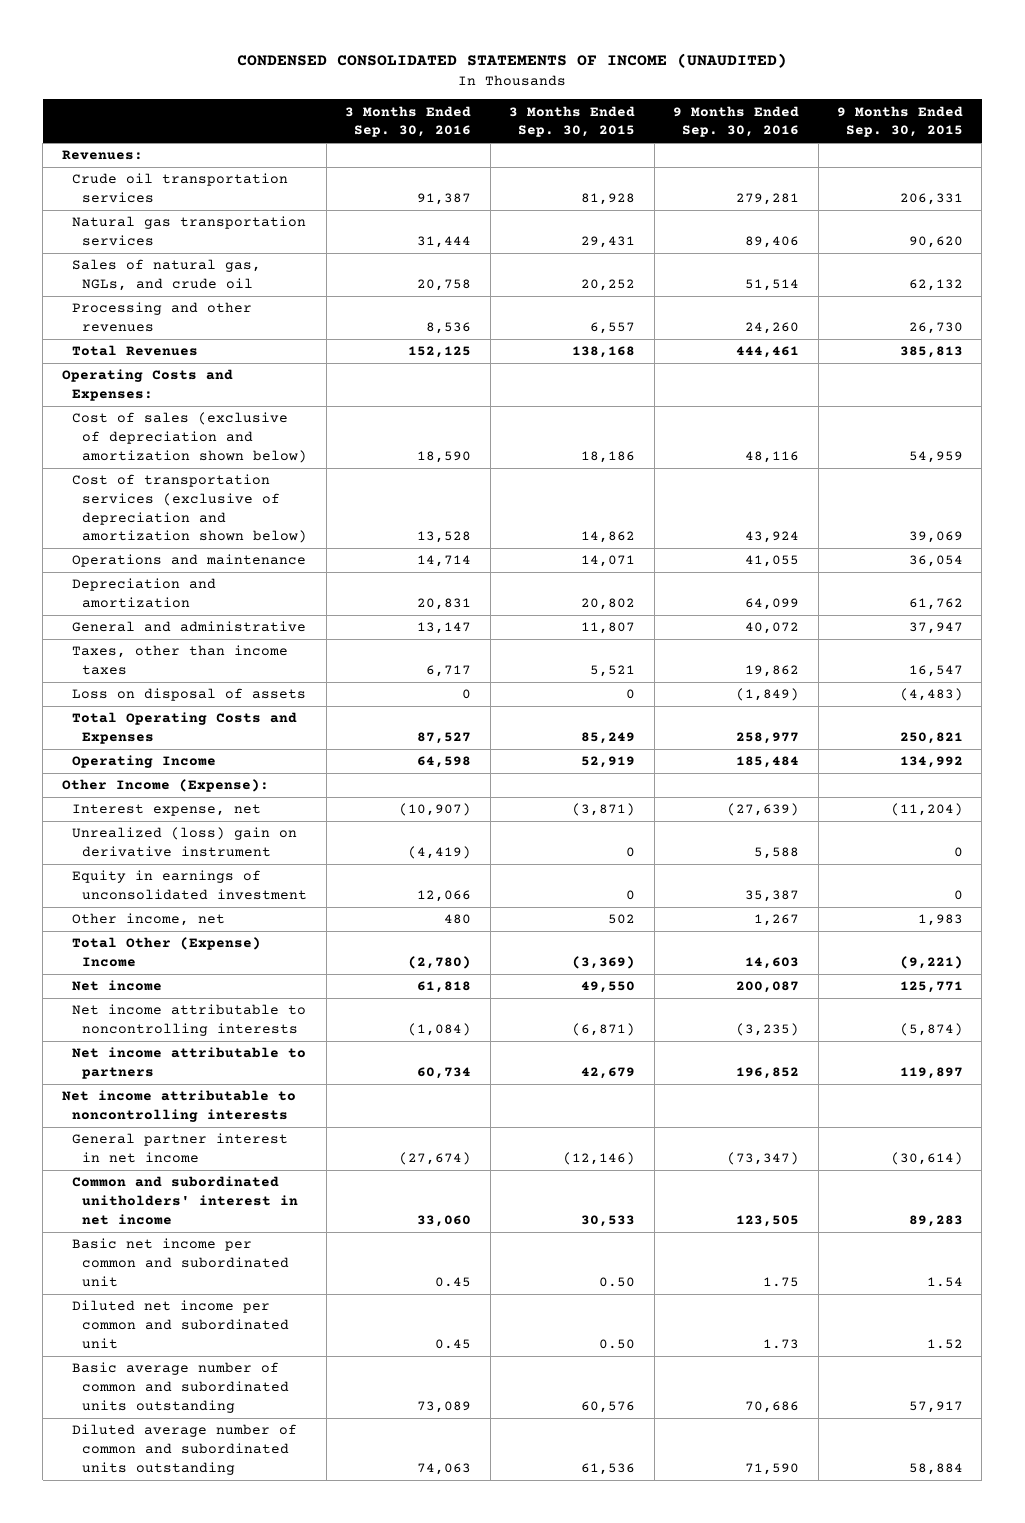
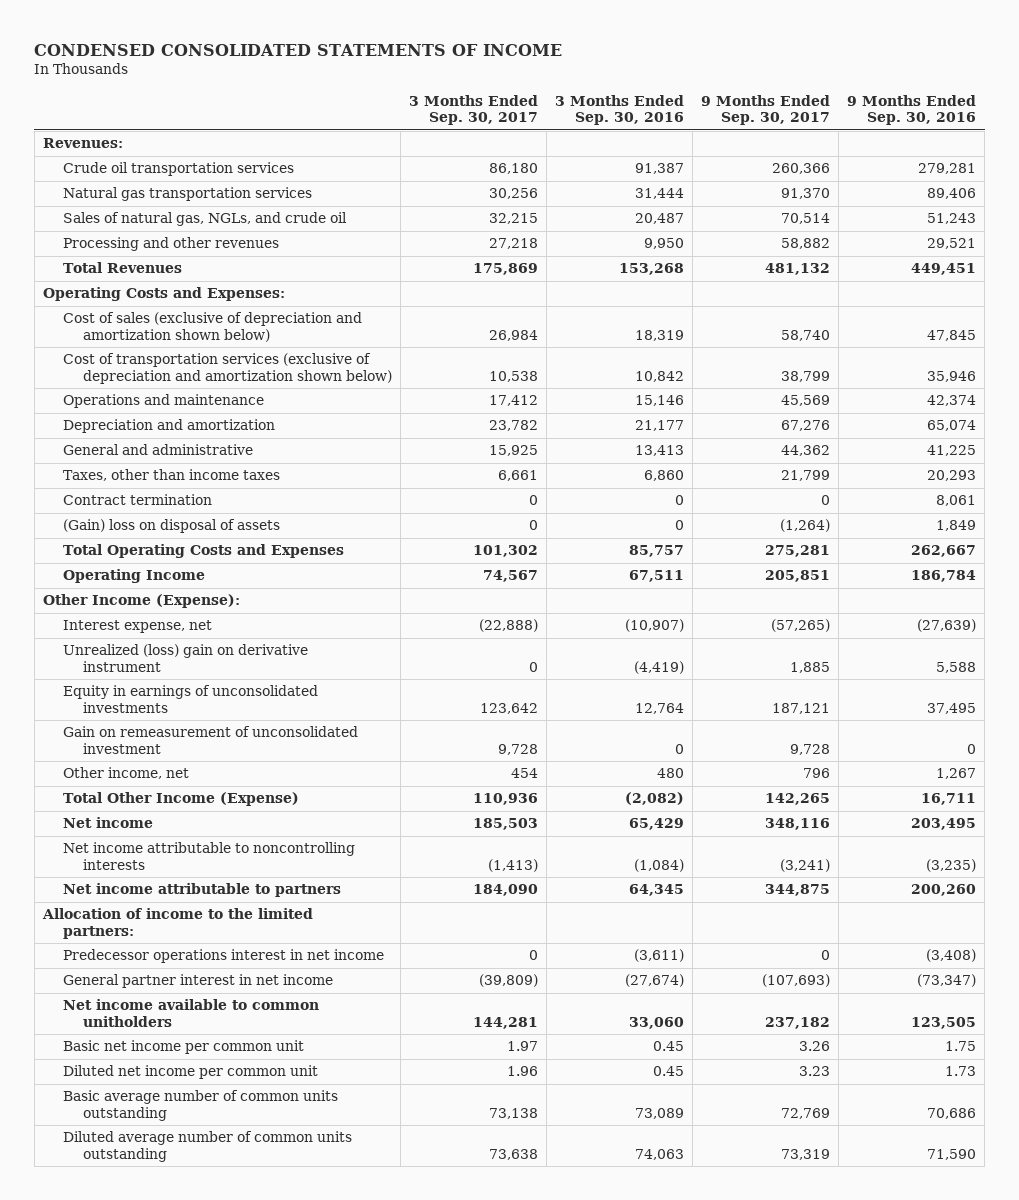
[237,53,788,69] CONDENSED CONSOLIDATED STATEMENTS OF INCOME (UNAUDITED) -> [34,43,563,56] CONDENSED CONSOLIDATED STATEMENTS OF INCOME
[509,105,636,138] 3 Months Ended Sep. 30, 2015 -> none
[836,105,963,138] 9 Months Ended Sep. 30, 2015 -> none
none -> [408,94,538,126] 3 Months Ended Sep. 30, 2017
none -> [701,94,831,126] 9 Months Ended Sep. 30, 2017
[417,279,472,292] 20,758 -> [634,213,684,225] 20,487
[745,279,800,292] 51,514 -> [927,213,977,225] 51,243
[426,322,472,335] 8,536 -> [643,238,684,250] 9,950
[745,322,800,335] 24,260 -> [927,238,977,250] 29,521
[408,346,472,359] 152,125 -> [618,263,684,276] 153,268
[736,346,800,359] 444,461 -> [911,263,977,276] 449,451
[417,450,472,463] 18,590 -> [634,330,684,342] 18,319
[745,450,800,463] 48,116 -> [927,330,977,342] 47,845
[417,531,472,544] 13,528 -> [634,371,684,383] 10,842
[745,531,800,544] 43,924 -> [927,371,977,383] 35,946
[417,555,472,568] 14,714 -> [634,395,684,407] 15,146
[745,555,800,568] 41,055 -> [927,395,977,407] 42,374
[417,598,472,611] 20,831 -> [634,420,684,432] 21,177
[745,598,800,611] 64,099 -> [927,420,977,432] 65,074
[417,622,472,635] 13,147 -> [634,445,684,457] 13,413
[745,622,800,635] 40,072 -> [927,445,977,457] 41,225
[426,665,472,678] 6,717 -> [643,470,684,482] 6,860
[745,665,800,678] 19,862 -> [927,470,977,482] 20,293
none -> [62,494,212,506] Contract termination
[71,688,306,702] Loss on disposal of assets -> [62,519,280,534] (Gain) loss on disposal of assets
[736,688,800,702] (1,849) -> [936,520,977,532] 1,849
[417,732,472,745] 87,527 -> [628,545,684,558] 85,757
[736,732,800,745] 258,977 -> [911,545,977,558] 262,667
[417,756,472,769] 64,598 -> [628,570,684,583] 67,511
[736,756,800,769] 185,484 -> [911,570,977,583] 186,784
[71,870,308,901] Equity in earnings of unconsolidated investment -> [62,685,318,714] Equity in earnings of unconsolidated investments
[417,890,472,903] 12,066 -> [634,703,684,715] 12,764
[745,890,800,903] 35,387 -> [927,703,977,715] 37,495
none -> [62,726,358,755] Gain on remeasurement of unconsolidated investment
[71,937,261,968] Total Other (Expense) Income -> [62,792,299,807] Total Other Income (Expense)
[408,956,472,970] (2,780) -> [624,792,684,806] (2,082)
[745,957,800,970] 14,603 -> [921,793,977,806] 16,711
[417,981,472,994] 61,818 -> [628,818,684,831] 65,429
[736,981,800,994] 200,087 -> [911,818,977,831] 203,495
[417,1067,472,1080] 60,734 -> [628,884,684,897] 64,345
[736,1067,800,1080] 196,852 -> [911,884,977,897] 200,260
[61,1090,296,1123] Net income attributable to noncontrolling interests -> [42,908,314,940] Allocation of income to the limited partners:
none -> [62,949,384,964] Predecessor operations interest in net income
[71,1176,299,1225] Common and subordinated unitholders' interest in net income -> [62,999,319,1028] Net income available to common unitholders
[71,1238,290,1287] Basic net income per common and subordinated unit -> [62,1040,304,1055] Basic net income per common unit
[71,1300,290,1349] Diluted net income per common and subordinated unit -> [62,1065,318,1080] Diluted net income per common unit
[71,1362,290,1413] Basic average number of common and subordinated units outstanding -> [62,1090,338,1122] Basic average number of common units outstanding
[71,1424,297,1475] Diluted average number of common and subordinated units outstanding -> [62,1131,352,1163] Diluted average number of common units outstanding

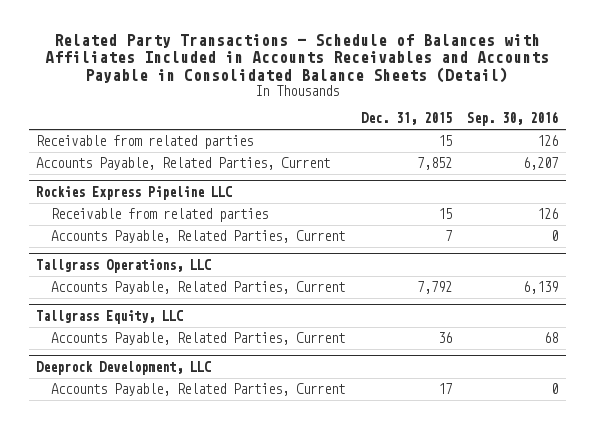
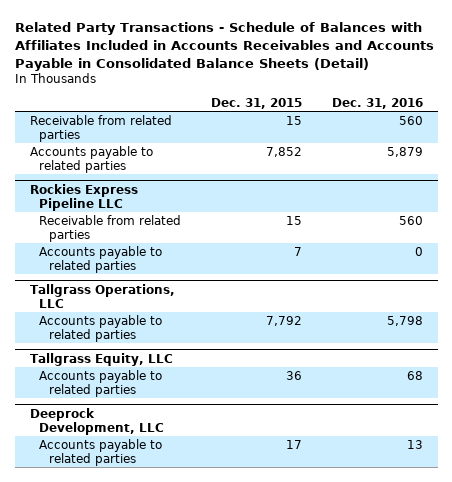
[467,111,559,127] Sep. 30, 2016 -> none
none -> [331,97,423,109] Dec. 31, 2016
[36,157,331,171] Accounts Payable, Related Parties, Current -> [29,145,153,173] Accounts payable to related parties
[51,230,346,244] Accounts Payable, Related Parties, Current -> [39,245,163,273] Accounts payable to related parties
[51,281,346,295] Accounts Payable, Related Parties, Current -> [39,314,163,342] Accounts payable to related parties
[51,332,346,346] Accounts Payable, Related Parties, Current -> [39,369,163,397] Accounts payable to related parties
[51,383,346,397] Accounts Payable, Related Parties, Current -> [39,438,163,466] Accounts payable to related parties

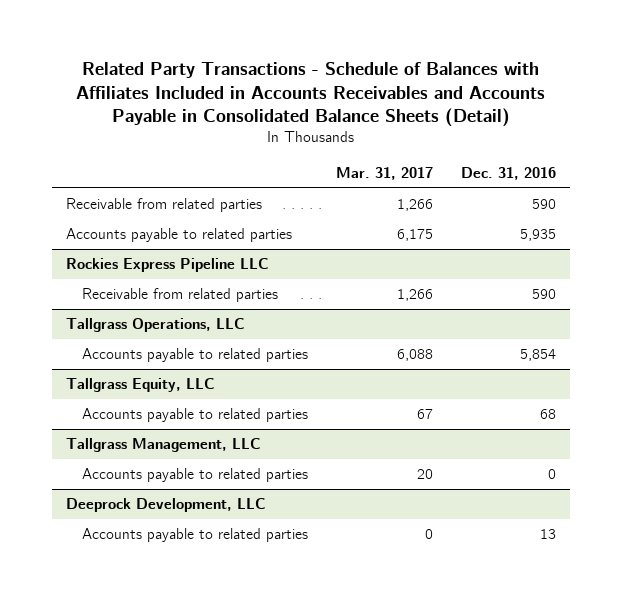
[211,97,303,109] Dec. 31, 2015 -> none
none -> [336,166,434,180] Mar. 31, 2017
[398,115,423,125] 560 -> [532,199,557,210] 590
[386,146,423,157] 5,879 -> [520,229,557,242] 5,935
[39,245,163,273] Accounts payable to related parties -> none
[398,215,423,225] 560 -> [532,289,557,300] 590
[386,315,423,326] 5,798 -> [520,349,557,362] 5,854
none -> [65,438,261,453] Tallgrass Management, LLC
none -> [82,468,309,483] Accounts payable to related parties

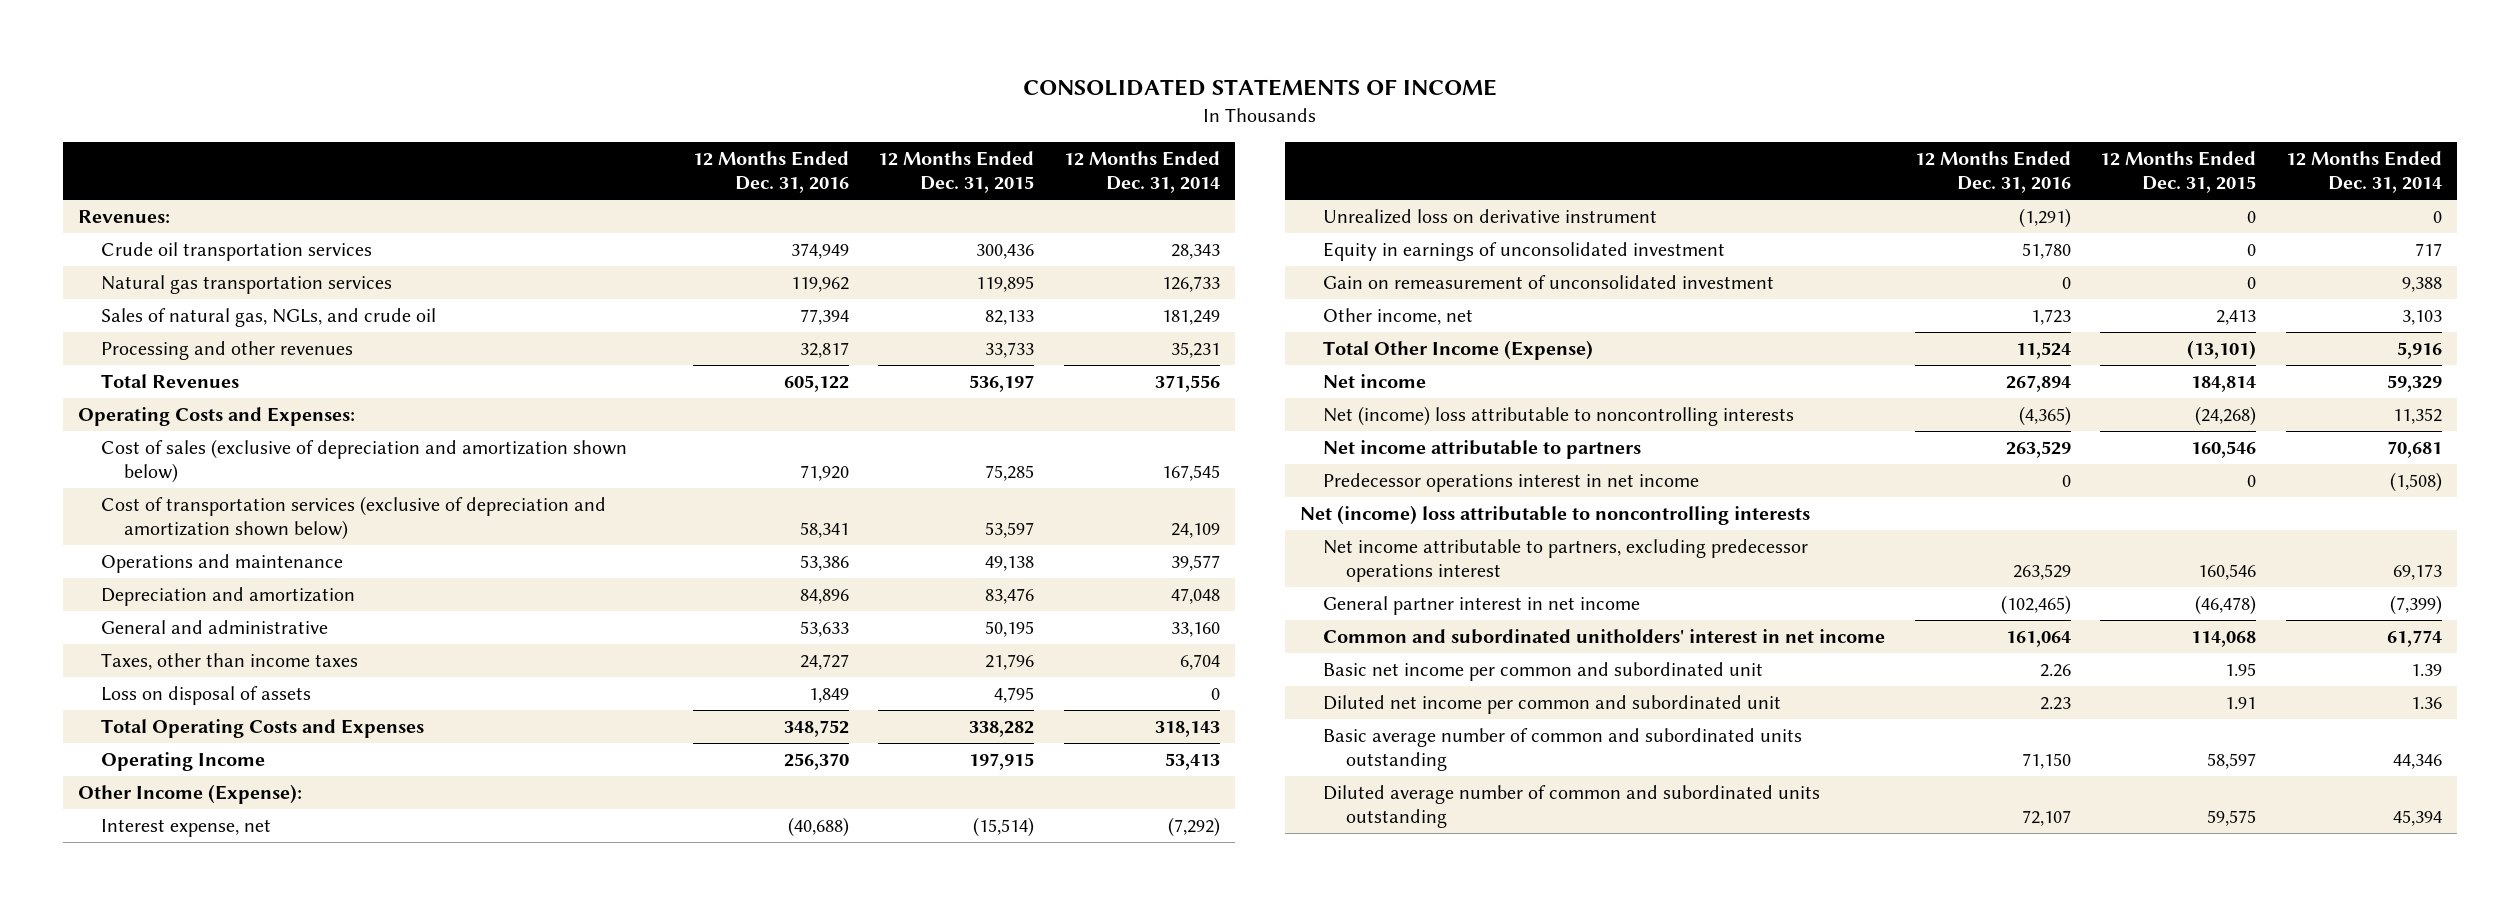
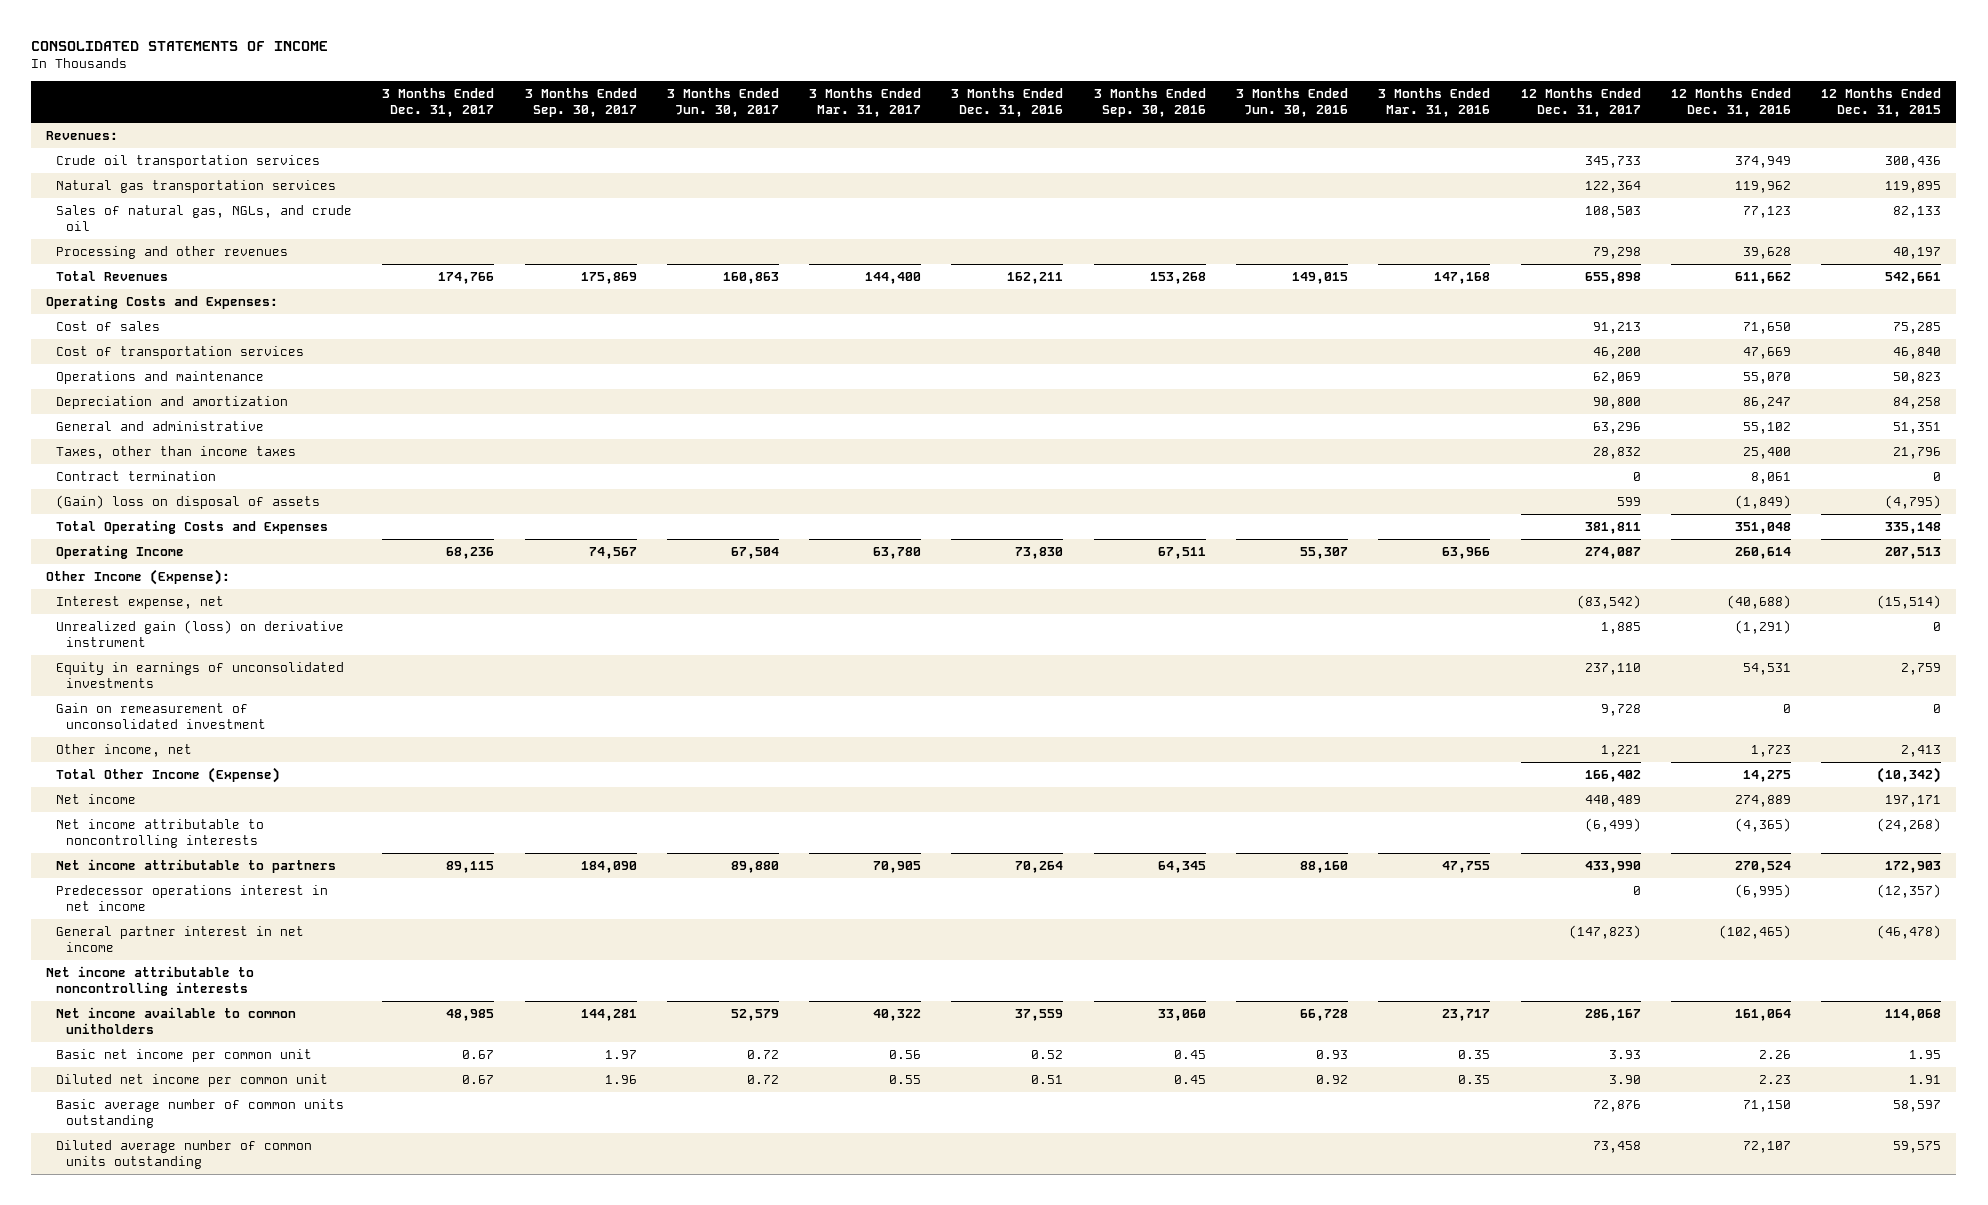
[1064,151,1221,194] 12 Months Ended Dec. 31, 2014 -> none
none -> [382,88,495,117] 3 Months Ended Dec. 31, 2017
none -> [524,88,637,117] 3 Months Ended Sep. 30, 2017
none -> [666,88,779,117] 3 Months Ended Jun. 30, 2017
none -> [809,88,922,117] 3 Months Ended Mar. 31, 2017
none -> [951,88,1064,117] 3 Months Ended Dec. 31, 2016
none -> [1093,88,1206,117] 3 Months Ended Sep. 30, 2016
none -> [1236,88,1349,117] 3 Months Ended Jun. 30, 2016
none -> [1378,88,1491,117] 3 Months Ended Mar. 31, 2016
none -> [1520,88,1641,117] 12 Months Ended Dec. 31, 2017
[799,309,849,326] 77,394 -> [1743,206,1792,219] 77,123
[799,342,849,359] 32,817 -> [1743,247,1792,260] 39,628
[985,342,1035,359] 33,733 -> [1893,247,1942,260] 40,197
[783,375,849,393] 605,122 -> [1735,272,1792,285] 611,662
[969,375,1035,393] 536,197 -> [1885,272,1942,285] 542,661
[101,439,628,483] Cost of sales (exclusive of depreciation and amortization shown below) -> [55,321,160,332] Cost of sales
[799,464,849,481] 71,920 -> [1743,322,1792,335] 71,650
[101,496,607,540] Cost of transportation services (exclusive of depreciation and amortization shown below) -> [55,346,304,360] Cost of transportation services
[799,521,849,538] 58,341 -> [1743,347,1792,360] 47,669
[985,521,1035,538] 53,597 -> [1893,347,1942,360] 46,840
[799,555,849,572] 53,386 -> [1743,372,1792,385] 55,070
[985,556,1035,572] 49,138 -> [1893,372,1942,385] 50,823
[799,589,849,605] 84,896 -> [1743,397,1792,410] 86,247
[985,588,1035,605] 83,476 -> [1893,397,1942,410] 84,258
[799,621,849,638] 53,633 -> [1743,422,1792,435] 55,102
[985,621,1035,638] 50,195 -> [1893,422,1942,435] 51,351
[799,654,849,671] 24,727 -> [1743,447,1792,460] 25,400
none -> [55,471,216,482] Contract termination
[101,686,312,706] Loss on disposal of assets -> [55,495,320,510] (Gain) loss on disposal of assets
[808,688,849,704] 1,849 -> [1735,495,1792,510] (1,849)
[994,687,1035,704] 4,795 -> [1885,495,1942,510] (4,795)
[783,720,849,738] 348,752 -> [1735,522,1792,535] 351,048
[969,721,1035,738] 338,282 -> [1885,522,1942,535] 335,148
[783,753,849,771] 256,370 -> [1735,547,1792,560] 260,614
[969,753,1035,771] 197,915 -> [1885,547,1942,560] 207,513
[1323,209,1658,225] Unrealized loss on derivative instrument -> [55,620,344,647] Unrealized gain (loss) on derivative instrument
[1323,242,1726,262] Equity in earnings of unconsolidated investment -> [55,662,344,688] Equity in earnings of unconsolidated investments
[2021,243,2071,260] 51,780 -> [1743,663,1792,676] 54,531
[2247,244,2257,257] 0 -> [1901,663,1942,676] 2,759
[1300,505,1811,526] Net (income) loss attributable to noncontrolling interests -> none
[1323,539,1809,582] Net income attributable to partners, excluding predecessor operations interest -> none
[2015,342,2071,360] 11,524 -> [1743,770,1792,783] 14,275
[2187,340,2257,361] (13,101) -> [1877,767,1942,784] (10,342)
[2005,375,2071,393] 267,894 -> [1735,795,1792,808] 274,889
[2191,376,2257,393] 184,814 -> [1885,795,1942,808] 197,171
[1323,406,1795,427] Net (income) loss attributable to noncontrolling interests -> [55,819,264,848] Net income attributable to noncontrolling interests
[2005,441,2071,459] 263,529 -> [1735,861,1792,874] 270,524
[2191,441,2257,459] 160,546 -> [1885,861,1942,874] 172,903
[2061,475,2071,488] 0 -> [1735,884,1792,899] (6,995)
[2247,475,2257,488] 0 -> [1877,884,1942,899] (12,357)
none -> [46,966,255,996] Net income attributable to noncontrolling interests
[1323,629,1886,645] Common and subordinated unitholders' interest in net income -> [55,1007,296,1034] Net income available to common unitholders
[1323,662,1764,682] Basic net income per common and subordinated unit -> [55,1049,312,1063] Basic net income per common unit
[1323,695,1782,715] Diluted net income per common and subordinated unit -> [55,1074,328,1088] Diluted net income per common unit
[1323,728,1803,771] Basic average number of common and subordinated units outstanding -> [55,1099,344,1128] Basic average number of common units outstanding
[1323,785,1821,828] Diluted average number of common and subordinated units outstanding -> [55,1140,312,1169] Diluted average number of common units outstanding

